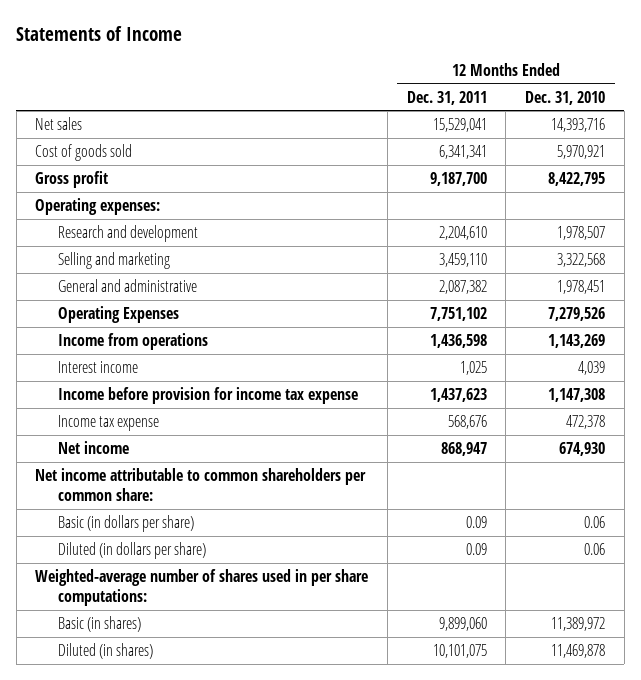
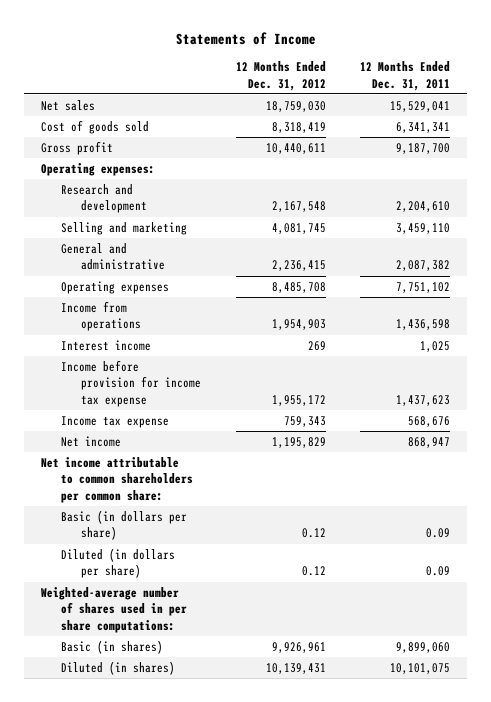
[525,90,606,105] Dec. 31, 2010 -> none
none -> [235,61,326,91] 12 Months Ended Dec. 31, 2012
[58,306,180,324] Operating Expenses -> [61,281,170,295] Operating expenses

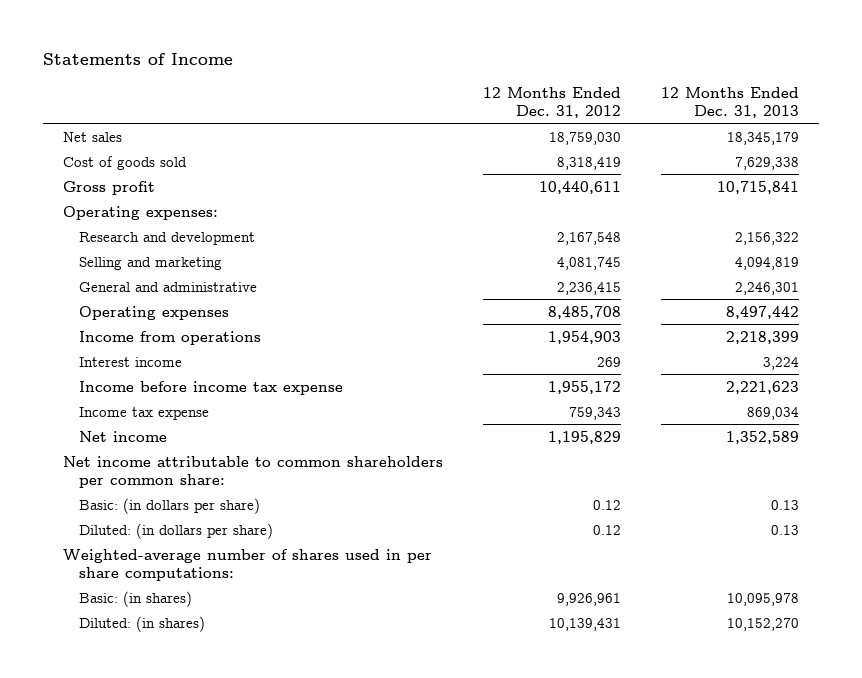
[360,61,451,91] 12 Months Ended Dec. 31, 2011 -> none
none -> [660,86,799,118] 12 Months Ended Dec. 31, 2013
[61,360,202,407] Income before provision for income tax expense -> [78,380,343,395] Income before income tax expense
[61,510,188,541] Basic (in dollars per share) -> [78,497,260,514] Basic: (in dollars per share)
[61,548,176,579] Diluted (in dollars per share) -> [78,522,273,539] Diluted: (in dollars per share)
[61,640,164,655] Basic (in shares) -> [78,590,192,607] Basic: (in shares)
[61,661,176,676] Diluted (in shares) -> [78,615,205,632] Diluted: (in shares)

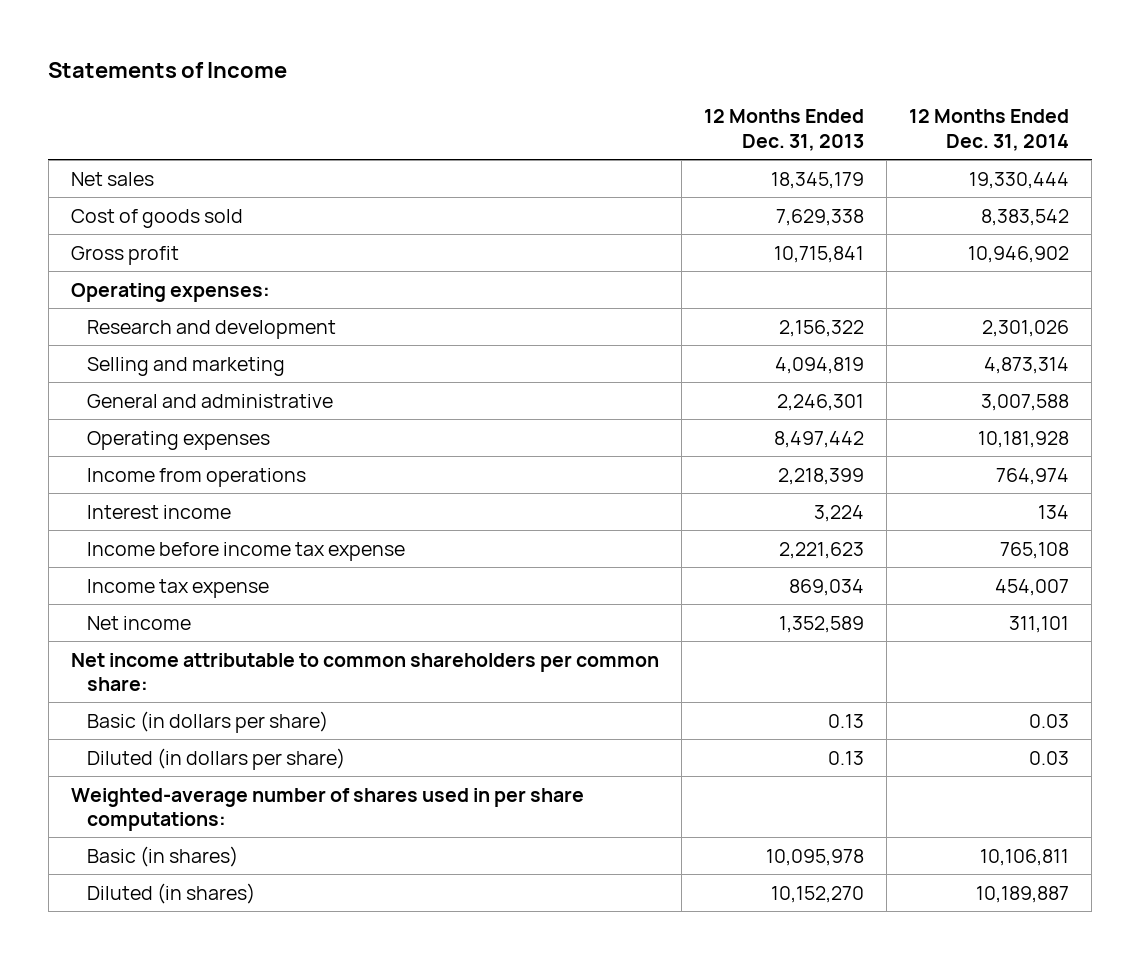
[482,86,621,118] 12 Months Ended Dec. 31, 2012 -> none
none -> [909,109,1070,151] 12 Months Ended Dec. 31, 2014
[78,497,260,514] Basic: (in dollars per share) -> [87,710,329,733] Basic (in dollars per share)
[78,522,273,539] Diluted: (in dollars per share) -> [87,747,346,770] Diluted (in dollars per share)
[78,590,192,607] Basic: (in shares) -> [87,845,239,867] Basic (in shares)
[78,615,205,632] Diluted: (in shares) -> [87,882,256,904] Diluted (in shares)

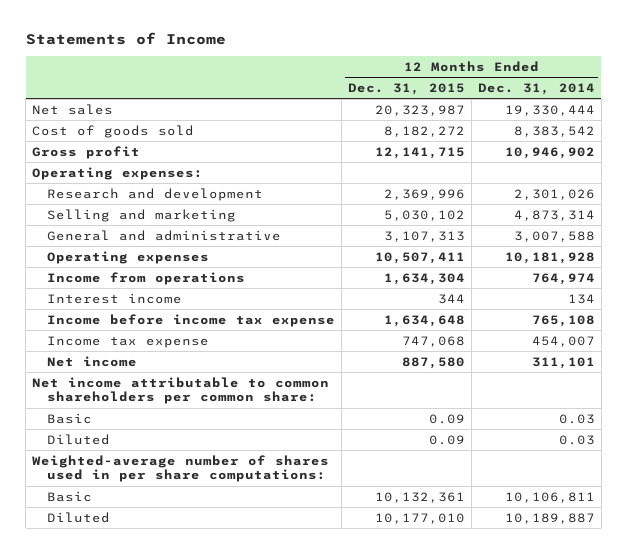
[704,109,865,151] 12 Months Ended Dec. 31, 2013 -> none
none -> [348,83,466,96] Dec. 31, 2015
[87,710,329,733] Basic (in dollars per share) -> [47,412,93,424] Basic
[87,747,346,770] Diluted (in dollars per share) -> [47,433,111,445] Diluted
[87,845,239,867] Basic (in shares) -> [47,490,93,502] Basic
[87,882,256,904] Diluted (in shares) -> [47,511,111,523] Diluted

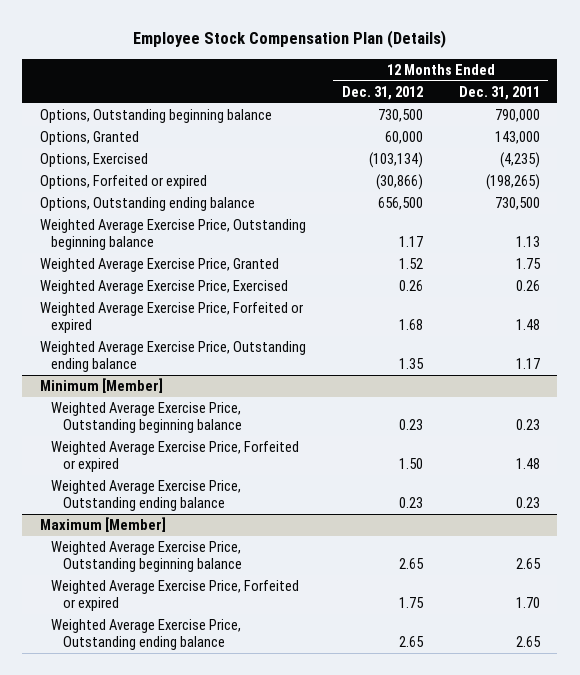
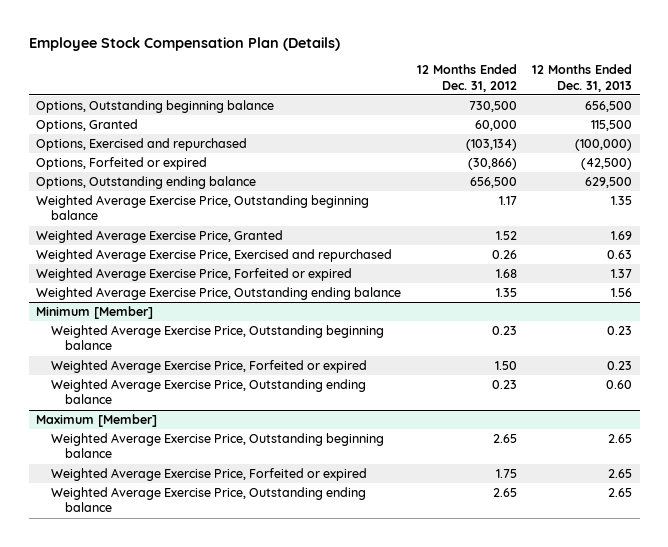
[458,85,540,100] Dec. 31, 2011 -> none
none -> [531,64,632,92] 12 Months Ended Dec. 31, 2013
[40,153,149,168] Options, Exercised -> [36,138,248,152] Options, Exercised and repurchased
[40,280,289,295] Weighted Average Exercise Price, Exercised -> [36,249,393,263] Weighted Average Exercise Price, Exercised and repurchased

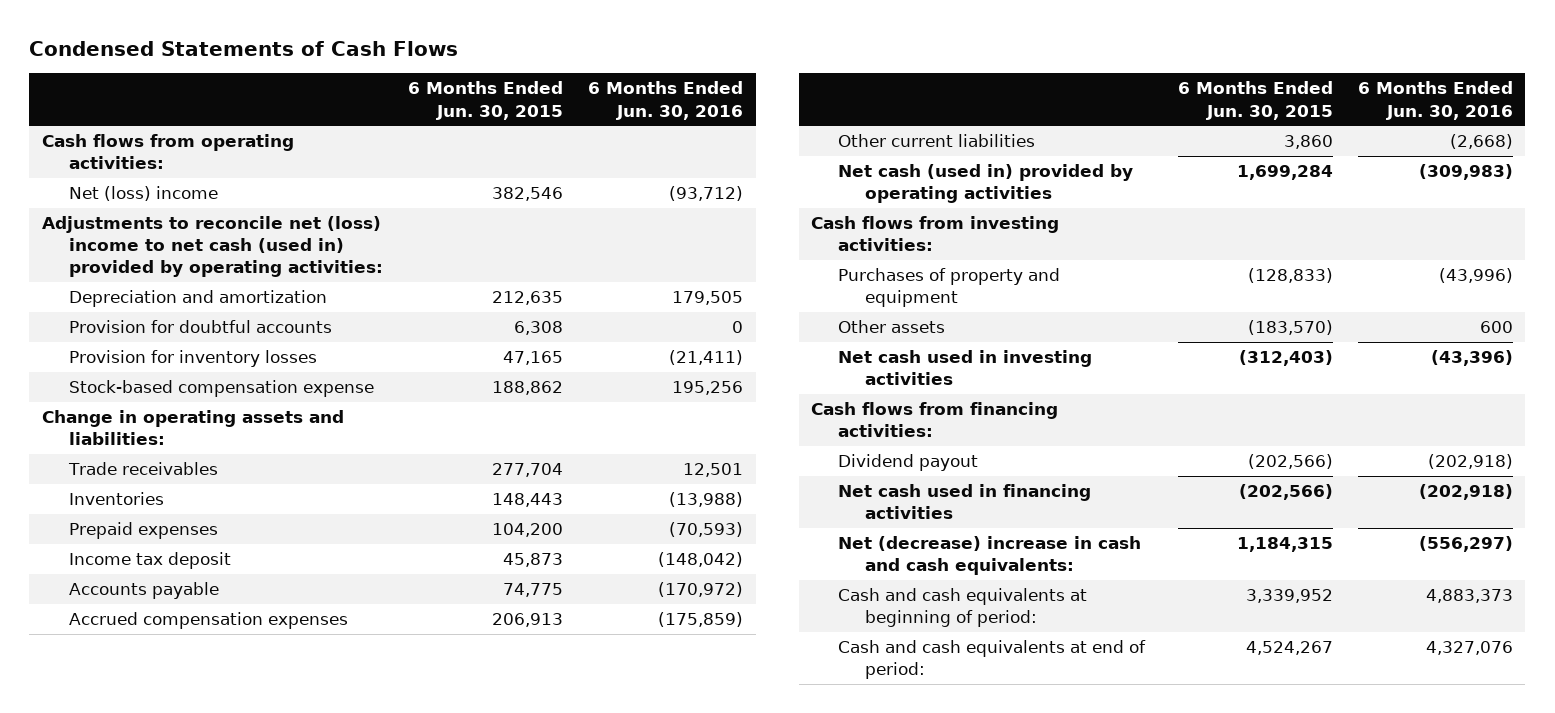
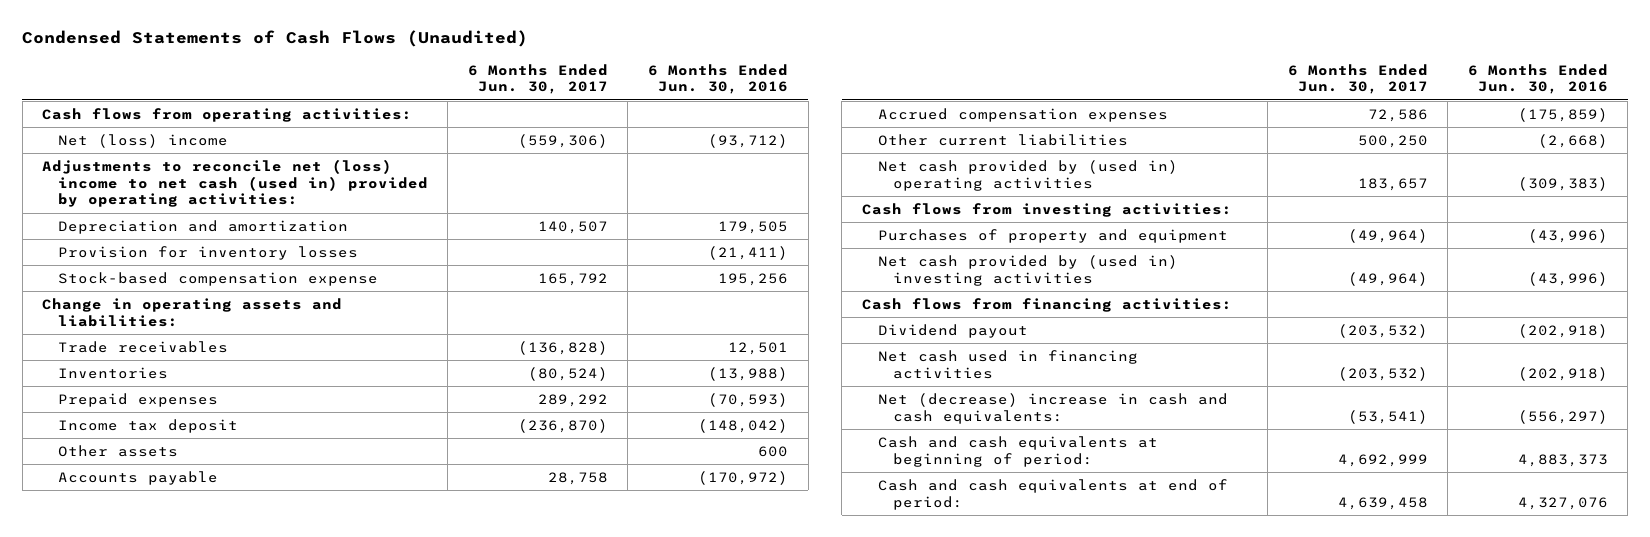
[29,40,459,56] Condensed Statements of Cash Flows -> [22,30,529,48] Condensed Statements of Cash Flows (Unaudited)
[408,81,564,120] 6 Months Ended Jun. 30, 2015 -> none
none -> [467,63,608,95] 6 Months Ended Jun. 30, 2017
[68,320,332,334] Provision for doubtful accounts -> none
[838,320,946,334] Other assets -> [57,444,178,457] Other assets
[838,164,1134,204] Net cash (used in) provided by operating activities -> [877,159,1178,191] Net cash provided by (used in) operating activities
[1418,164,1513,181] (309,983) -> [1517,176,1608,191] (309,383)
[838,350,1093,386] Net cash used in investing activities -> [877,254,1178,286] Net cash provided by (used in) investing activities
[1430,350,1513,367] (43,396) -> [1527,271,1608,286] (43,996)

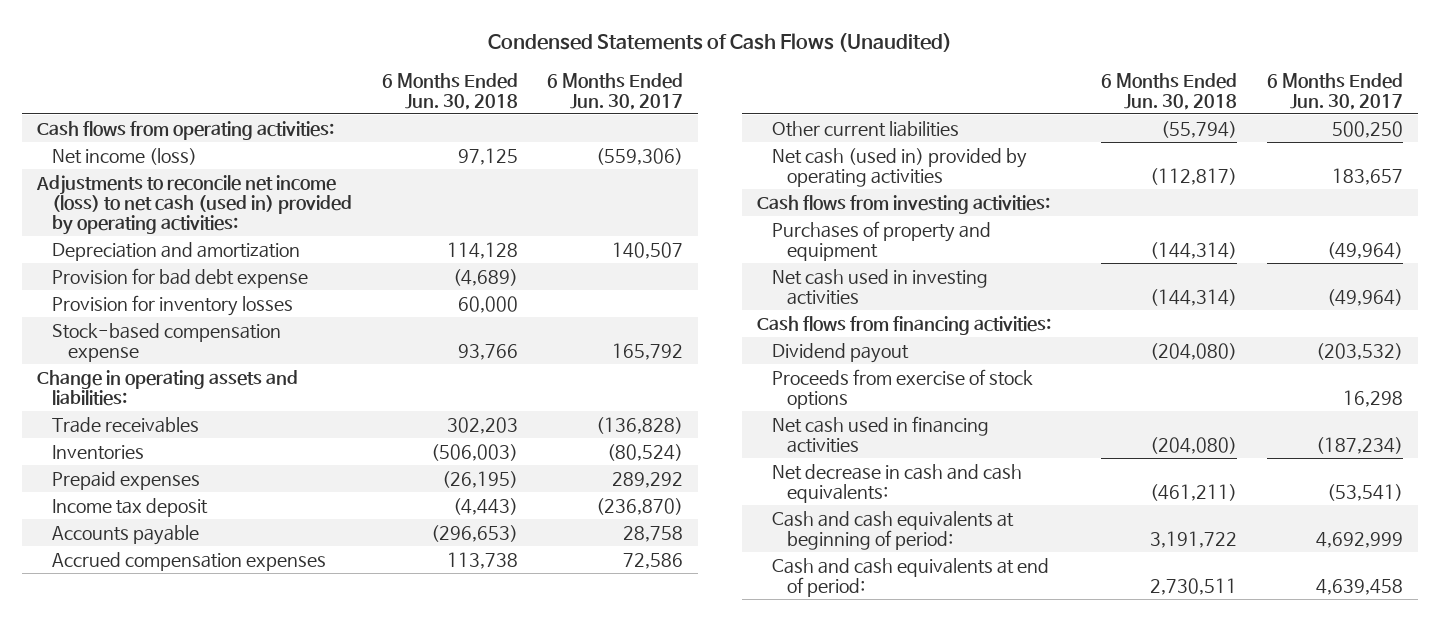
[648,63,789,95] 6 Months Ended Jun. 30, 2016 -> none
none -> [381,72,518,110] 6 Months Ended Jun. 30, 2018
[57,133,228,148] Net (loss) income -> [52,147,198,165] Net income (loss)
[42,158,428,208] Adjustments to reconcile net (loss) income to net cash (used in) provided by operating activities: -> [36,174,353,235] Adjustments to reconcile net income (loss) to net cash (used in) provided by operating activities:
none -> [52,267,309,288] Provision for bad debt expense
[57,444,178,457] Other assets -> none
[877,159,1178,191] Net cash provided by (used in) operating activities -> [771,147,1027,187] Net cash (used in) provided by operating activities
[877,254,1178,286] Net cash provided by (used in) investing activities -> [771,268,988,305] Net cash used in investing activities
none -> [771,368,1033,409] Proceeds from exercise of stock options
[1337,366,1428,381] (203,532) -> [1315,436,1403,454] (187,234)
[877,392,1228,424] Net (decrease) increase in cash and cash equivalents: -> [771,463,1022,503] Net decrease in cash and cash equivalents:

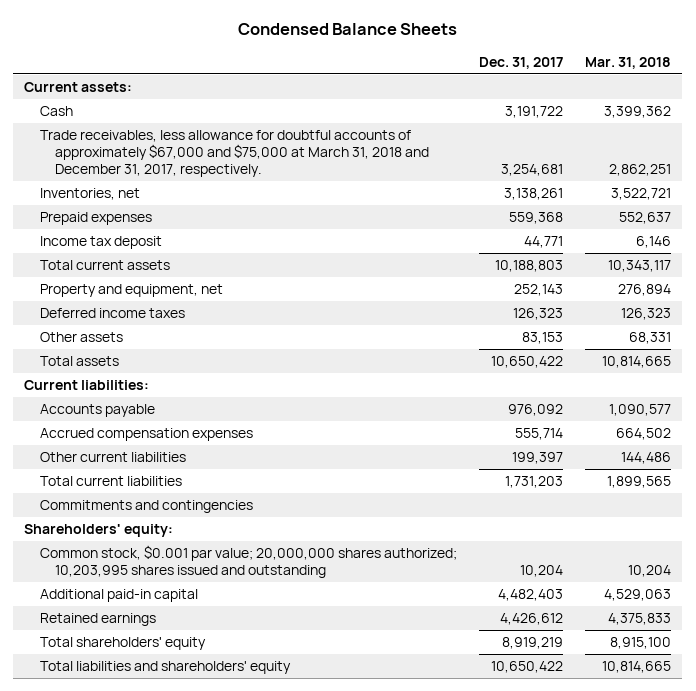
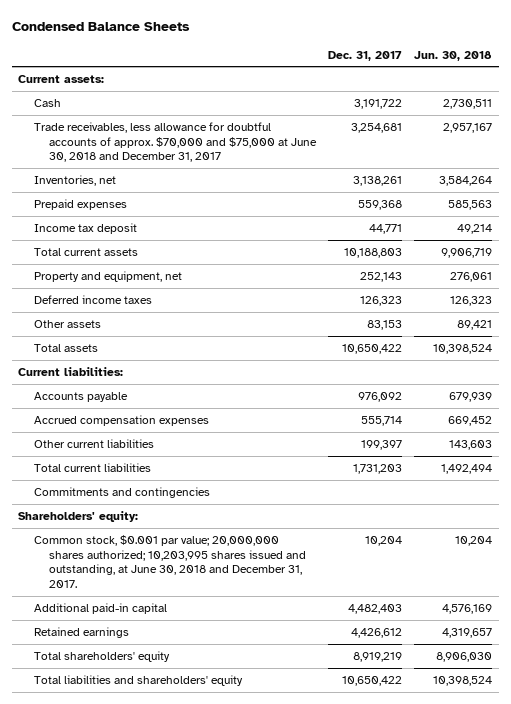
[585,56,672,69] Mar. 31, 2018 -> none
none -> [414,50,493,61] Jun. 30, 2018
[39,130,429,177] Trade receivables, less allowance for doubtful accounts of approximately $67,000 and $75,000 at March 31, 2018 and December 31, 2017, respectively. -> [33,121,317,163] Trade receivables, less allowance for doubtful accounts of approx. $70,000 and $75,000 at June 30, 2018 and December 31, 2017
[39,545,457,578] Common stock, $0.001 par value; 20,000,000 shares authorized; 10,203,995 shares issued and outstanding -> [33,534,306,589] Common stock, $0.001 par value; 20,000,000 shares authorized; 10,203,995 shares issued and outstanding, at June 30, 2018 and December 31, 2017.

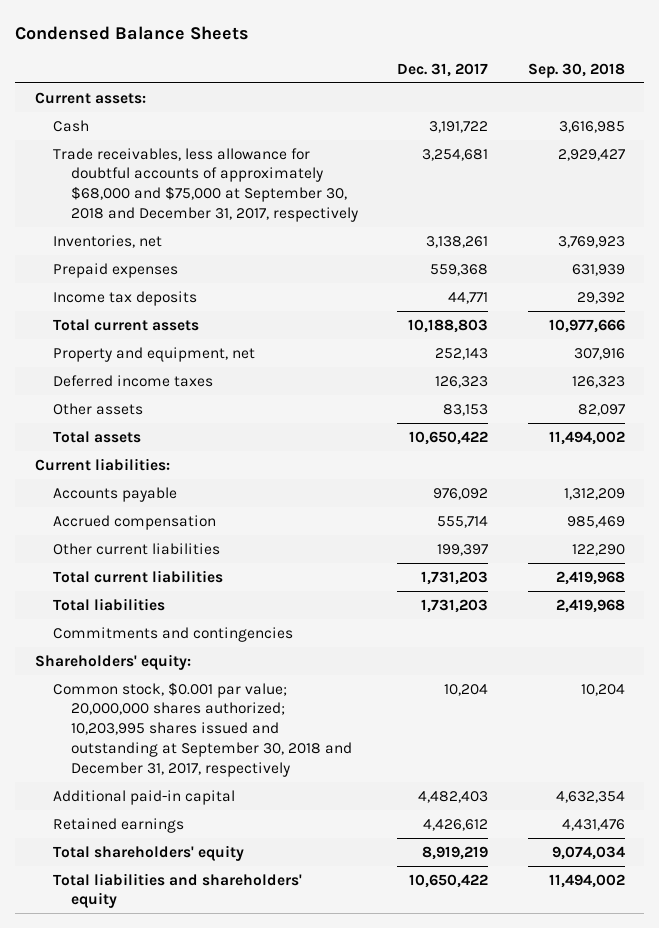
[414,50,493,61] Jun. 30, 2018 -> none
none -> [527,62,625,78] Sep. 30, 2018
[33,121,317,163] Trade receivables, less allowance for doubtful accounts of approx. $70,000 and $75,000 at June 30, 2018 and December 31, 2017 -> [52,147,359,222] Trade receivables, less allowance for doubtful accounts of approximately $68,000 and $75,000 at September 30, 2018 and December 31, 2017, respectively
[33,222,137,234] Income tax deposit -> [52,290,197,306] Income tax deposits
[33,414,209,426] Accrued compensation expenses -> [52,514,216,530] Accrued compensation
none -> [52,597,165,611] Total liabilities
[33,534,306,589] Common stock, $0.001 par value; 20,000,000 shares authorized; 10,203,995 shares issued and outstanding, at June 30, 2018 and December 31, 2017. -> [52,681,353,777] Common stock, $0.001 par value; 20,000,000 shares authorized; 10,203,995 shares issued and outstanding at September 30, 2018 and December 31, 2017, respectively

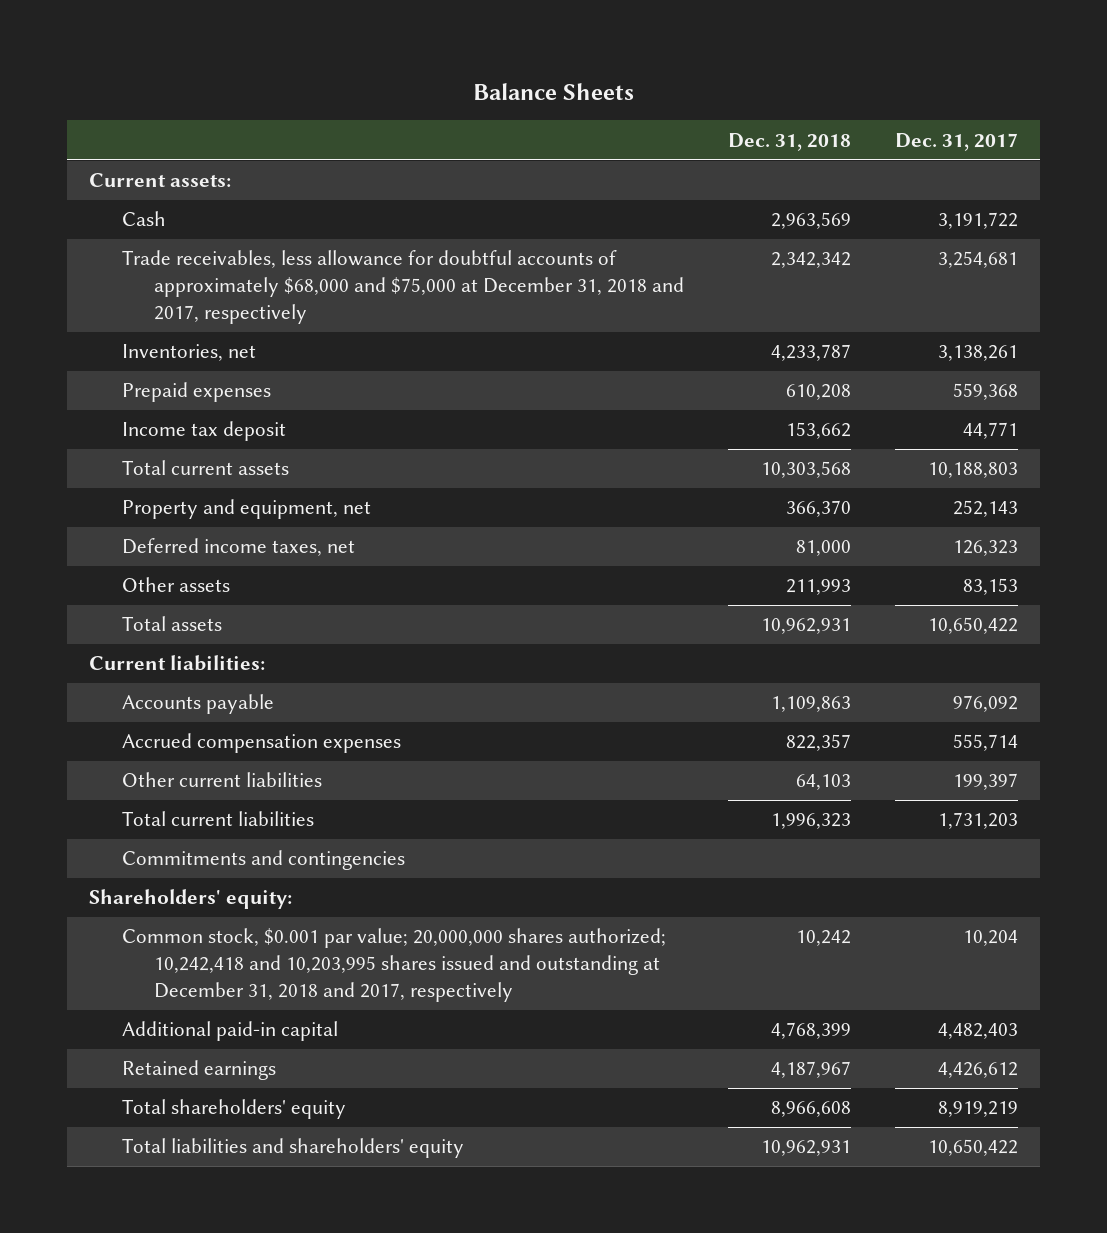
[14,26,249,41] Condensed Balance Sheets -> [472,82,634,100] Balance Sheets
[527,62,625,78] Sep. 30, 2018 -> none
none -> [727,132,851,151] Dec. 31, 2018
[52,147,359,222] Trade receivables, less allowance for doubtful accounts of approximately $68,000 and $75,000 at September 30, 2018 and December 31, 2017, respectively -> [121,250,684,325] Trade receivables, less allowance for doubtful accounts of approximately $68,000 and $75,000 at December 31, 2018 and 2017, respectively
[52,290,197,306] Income tax deposits -> [121,421,286,442] Income tax deposit
[52,374,213,387] Deferred income taxes -> [121,538,355,557] Deferred income taxes, net
[52,514,216,530] Accrued compensation -> [121,733,401,754] Accrued compensation expenses
[52,597,165,611] Total liabilities -> none
[52,681,353,777] Common stock, $0.001 par value; 20,000,000 shares authorized; 10,203,995 shares issued and outstanding at September 30, 2018 and December 31, 2017, respectively -> [121,928,666,1003] Common stock, $0.001 par value; 20,000,000 shares authorized; 10,242,418 and 10,203,995 shares issued and outstanding at December 31, 2018 and 2017, respectively

